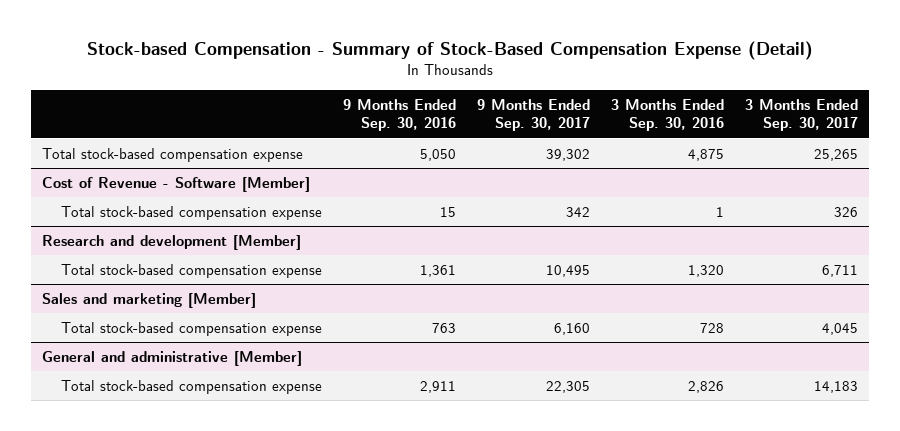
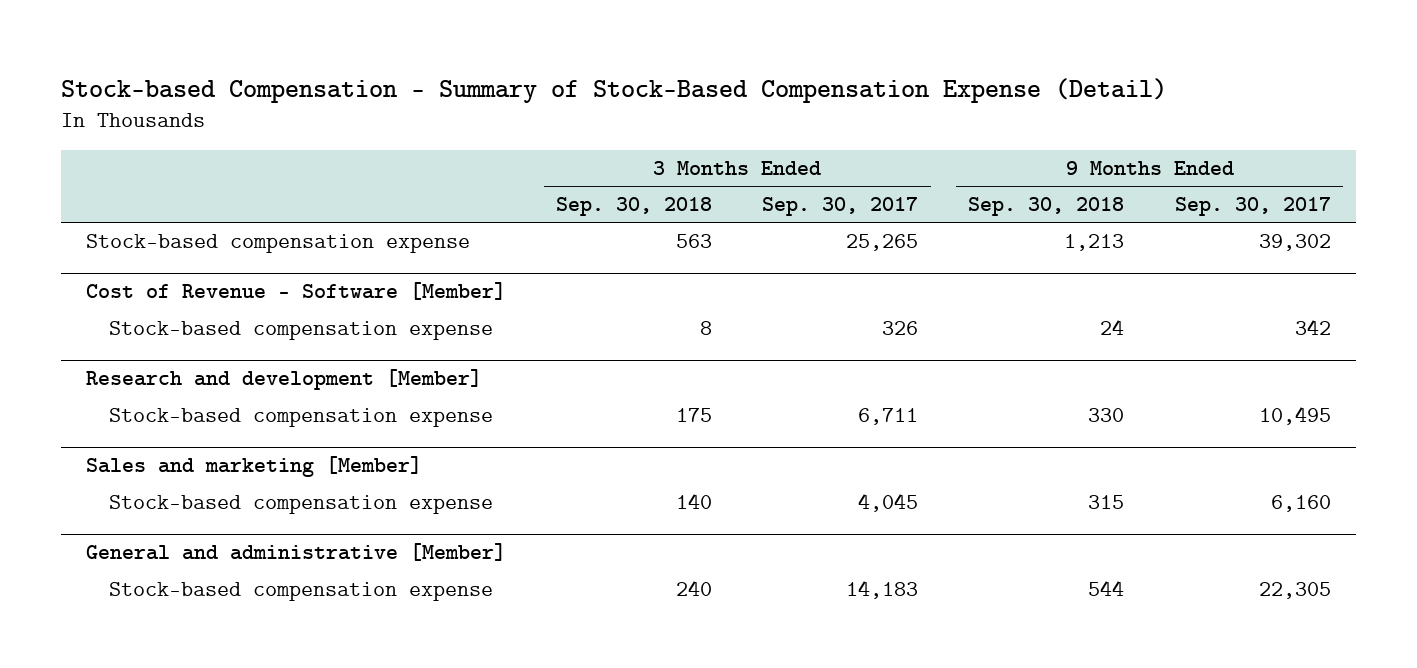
[342,98,456,132] 9 Months Ended Sep. 30, 2016 -> none
[611,98,725,132] 3 Months Ended Sep. 30, 2016 -> none
none -> [556,197,713,217] Sep. 30, 2018
none -> [968,197,1125,217] Sep. 30, 2018
[41,147,303,162] Total stock-based compensation expense -> [86,233,471,253] Stock-based compensation expense
[60,205,322,220] Total stock-based compensation expense -> [109,320,494,340] Stock-based compensation expense
[60,263,322,278] Total stock-based compensation expense -> [109,407,494,427] Stock-based compensation expense
[60,321,322,336] Total stock-based compensation expense -> [109,494,494,514] Stock-based compensation expense
[60,379,322,394] Total stock-based compensation expense -> [109,581,494,601] Stock-based compensation expense

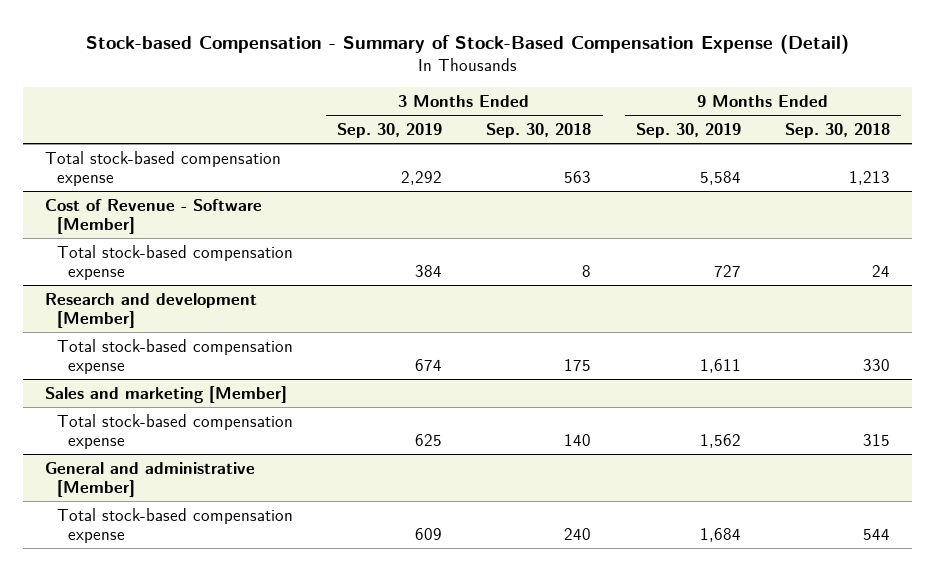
[762,197,919,217] Sep. 30, 2017 -> none
[1174,197,1331,217] Sep. 30, 2017 -> none
none -> [337,122,443,138] Sep. 30, 2019
none -> [635,122,741,138] Sep. 30, 2019
[86,233,471,253] Stock-based compensation expense -> [45,150,282,186] Total stock-based compensation expense
[109,320,494,340] Stock-based compensation expense -> [56,244,293,280] Total stock-based compensation expense
[109,407,494,427] Stock-based compensation expense -> [56,338,293,374] Total stock-based compensation expense
[109,494,494,514] Stock-based compensation expense -> [56,413,293,449] Total stock-based compensation expense
[109,581,494,601] Stock-based compensation expense -> [56,507,293,543] Total stock-based compensation expense

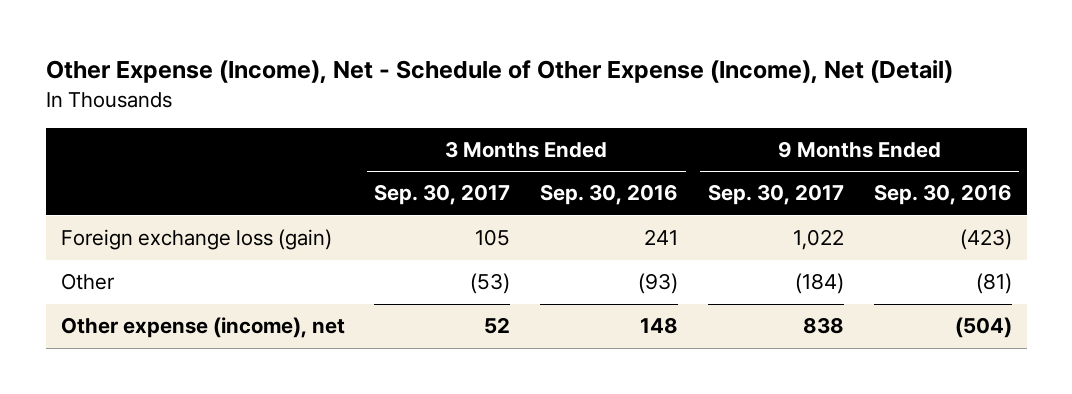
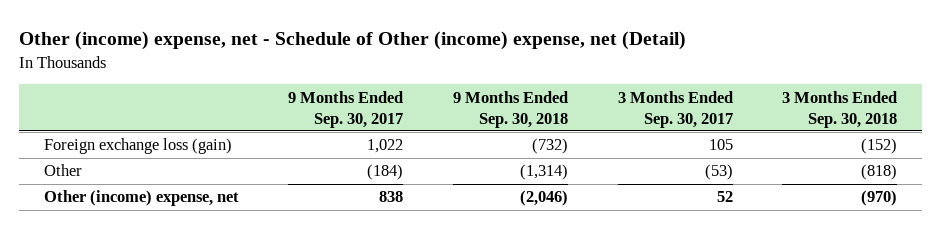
[45,60,953,84] Other Expense (Income), Net - Schedule of Other Expense (Income), Net (Detail) -> [19,31,687,51] Other (income) expense, net - Schedule of Other (income) expense, net (Detail)
[540,184,679,206] Sep. 30, 2016 -> none
[873,184,1012,206] Sep. 30, 2016 -> none
none -> [452,90,568,128] 9 Months Ended Sep. 30, 2018
none -> [782,90,898,128] 3 Months Ended Sep. 30, 2018
[60,317,345,339] Other expense (income), net -> [43,190,239,207] Other (income) expense, net

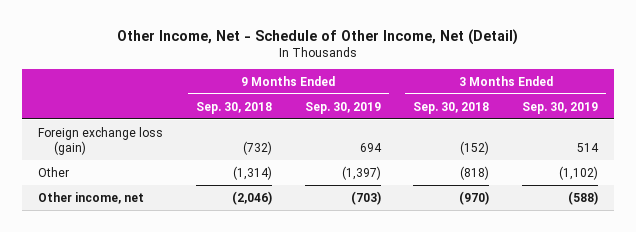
[19,31,687,51] Other (income) expense, net - Schedule of Other (income) expense, net (Detail) -> [117,28,519,45] Other Income, Net - Schedule of Other Income, Net (Detail)
[288,90,404,128] 9 Months Ended Sep. 30, 2017 -> none
[617,90,733,128] 3 Months Ended Sep. 30, 2017 -> none
none -> [304,101,381,114] Sep. 30, 2019
none -> [521,101,598,114] Sep. 30, 2019
[43,190,239,207] Other (income) expense, net -> [38,191,145,204] Other income, net

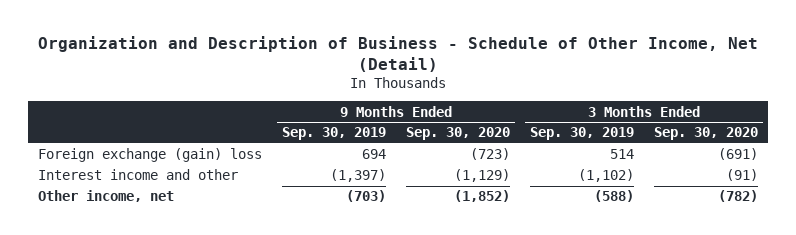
[117,28,519,45] Other Income, Net - Schedule of Other Income, Net (Detail) -> [38,35,759,72] Organization and Description of Business - Schedule of Other Income, Net (Detail)
[196,101,273,114] Sep. 30, 2018 -> none
[413,101,490,114] Sep. 30, 2018 -> none
none -> [406,127,511,141] Sep. 30, 2020
none -> [654,127,759,141] Sep. 30, 2020
[38,126,164,156] Foreign exchange loss (gain) -> [37,148,262,163] Foreign exchange (gain) loss
[38,166,70,177] Other -> [37,169,238,181] Interest income and other

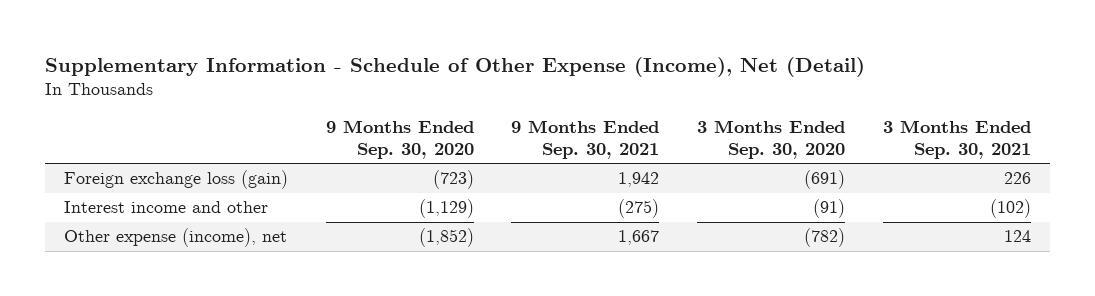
[38,35,759,72] Organization and Description of Business - Schedule of Other Income, Net (Detail) -> [44,56,865,77] Supplementary Information - Schedule of Other Expense (Income), Net (Detail)
[281,127,386,141] Sep. 30, 2019 -> none
[530,127,635,141] Sep. 30, 2019 -> none
none -> [511,120,660,159] 9 Months Ended Sep. 30, 2021
none -> [883,120,1032,159] 3 Months Ended Sep. 30, 2021
[37,148,262,163] Foreign exchange (gain) loss -> [63,170,288,190] Foreign exchange loss (gain)
[37,190,174,203] Other income, net -> [63,228,287,248] Other expense (income), net

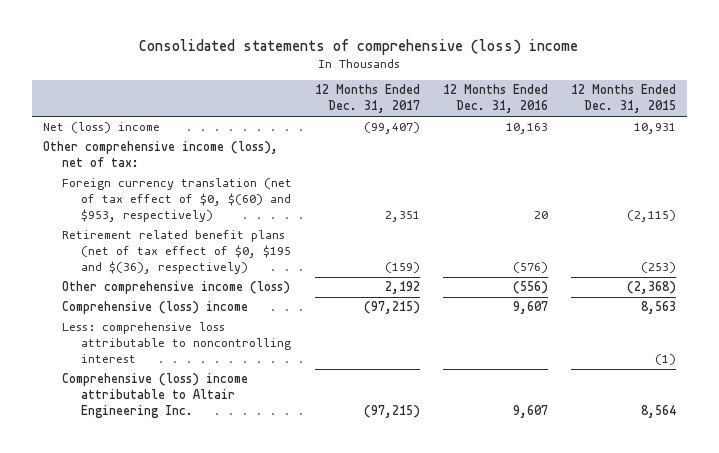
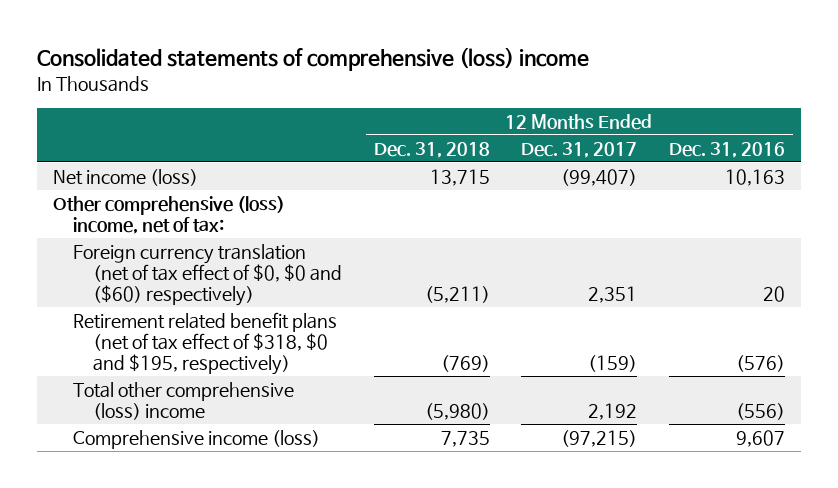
[570,84,676,114] 12 Months Ended Dec. 31, 2015 -> none
none -> [373,141,490,158] Dec. 31, 2018
[62,301,249,315] Comprehensive (loss) income -> none
[62,322,292,364] Less: comprehensive loss attributable to noncontrolling interest -> none
[42,122,160,134] Net (loss) income -> [52,168,198,186] Net income (loss)
[42,141,278,168] Other comprehensive income (loss), net of tax: -> [52,195,285,235] Other comprehensive (loss) income, net of tax:
[62,178,293,223] Foreign currency translation (net of tax effect of $0, $(60) and $953, respectively) -> [73,243,343,307] Foreign currency translation (net of tax effect of $0, $0 and ($60) respectively)
[62,230,292,275] Retirement related benefit plans (net of tax effect of $0, $195 and $(36), respectively) -> [73,311,338,376] Retirement related benefit plans (net of tax effect of $318, $0 and $195, respectively)
[62,281,291,295] Other comprehensive income (loss) -> [73,381,295,421] Total other comprehensive (loss) income
[62,373,249,419] Comprehensive (loss) income attributable to Altair Engineering Inc. -> [73,429,321,449] Comprehensive income (loss)

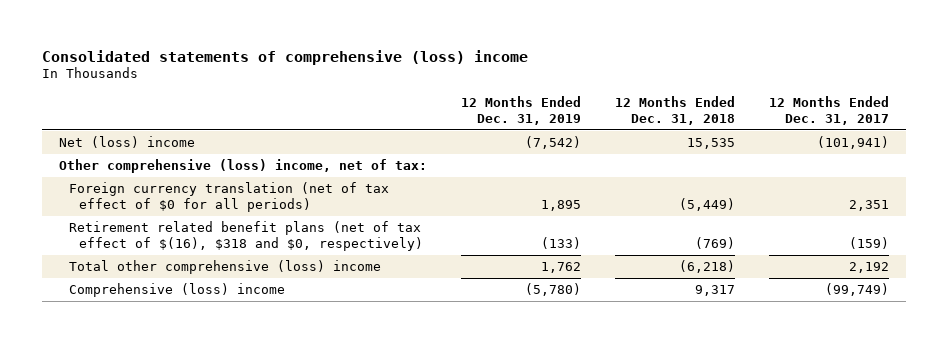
[668,141,785,158] Dec. 31, 2016 -> none
none -> [461,95,582,125] 12 Months Ended Dec. 31, 2019
[52,168,198,186] Net income (loss) -> [59,136,196,149] Net (loss) income
[429,168,490,186] 13,715 -> [687,138,736,150] 15,535
[561,168,638,186] (99,407) -> [817,136,890,150] (101,941)
[73,243,343,307] Foreign currency translation (net of tax effect of $0, $0 and ($60) respectively) -> [69,182,390,213] Foreign currency translation (net of tax effect of $0 for all periods)
[424,286,490,304] (5,211) -> [679,198,736,212] (5,449)
[73,311,338,376] Retirement related benefit plans (net of tax effect of $318, $0 and $195, respectively) -> [69,221,424,252] Retirement related benefit plans (net of tax effect of $(16), $318 and $0, respectively)
[424,403,490,421] (5,980) -> [679,260,736,274] (6,218)
[73,429,321,449] Comprehensive income (loss) -> [69,283,286,298] Comprehensive (loss) income
[440,430,490,447] 7,735 -> [695,285,736,297] 9,317
[561,429,638,447] (97,215) -> [825,283,890,297] (99,749)

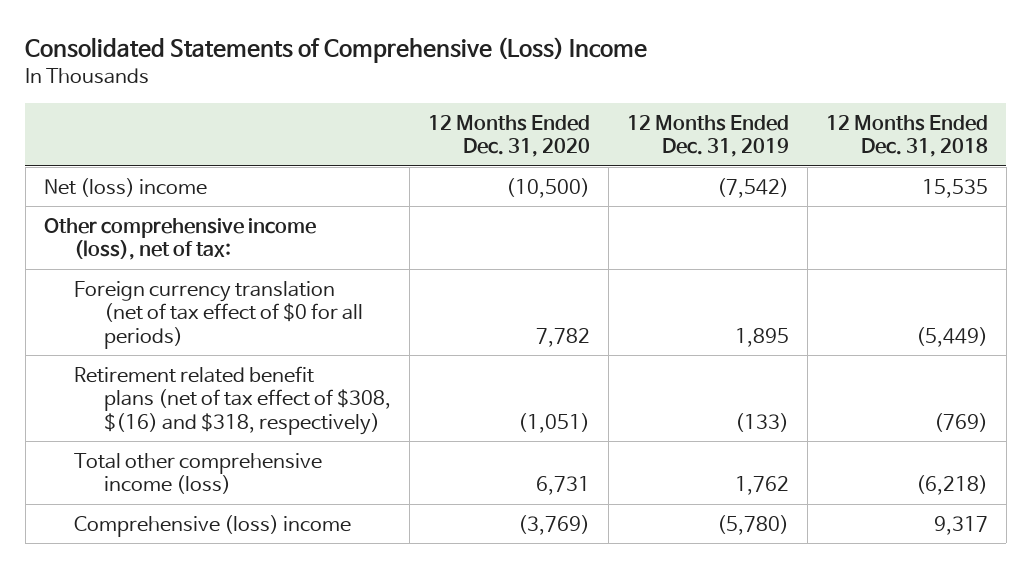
[42,49,529,65] Consolidated statements of comprehensive (loss) income -> [25,37,648,64] Consolidated Statements of Comprehensive (Loss) Income
[769,95,890,125] 12 Months Ended Dec. 31, 2017 -> none
none -> [428,114,591,158] 12 Months Ended Dec. 31, 2020
[59,159,428,174] Other comprehensive (loss) income, net of tax: -> [43,217,316,261] Other comprehensive income (loss), net of tax:
[69,221,424,252] Retirement related benefit plans (net of tax effect of $(16), $318 and $0, respectively) -> [73,365,392,435] Retirement related benefit plans (net of tax effect of $308, $(16) and $318, respectively)
[69,260,382,275] Total other comprehensive (loss) income -> [73,452,322,495] Total other comprehensive income (loss)

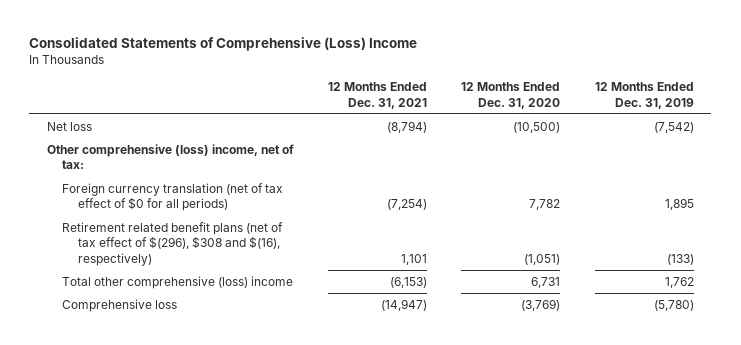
[825,114,988,158] 12 Months Ended Dec. 31, 2018 -> none
none -> [328,82,428,109] 12 Months Ended Dec. 31, 2021
[43,177,207,197] Net (loss) income -> [46,121,92,131] Net loss
[43,217,316,261] Other comprehensive income (loss), net of tax: -> [46,143,294,170] Other comprehensive (loss) income, net of tax:
[73,365,392,435] Retirement related benefit plans (net of tax effect of $308, $(16) and $318, respectively) -> [62,221,284,266] Retirement related benefit plans (net of tax effect of $(296), $308 and $(16), respectively)
[73,452,322,495] Total other comprehensive income (loss) -> [62,275,294,289] Total other comprehensive (loss) income
[73,514,351,537] Comprehensive (loss) income -> [62,298,178,312] Comprehensive loss

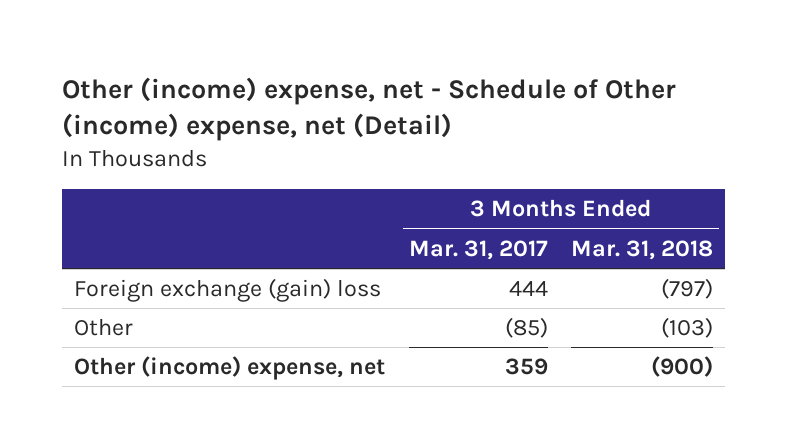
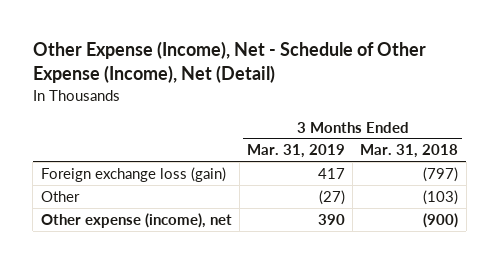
[62,77,677,142] Other (income) expense, net - Schedule of Other (income) expense, net (Detail) -> [32,41,426,84] Other Expense (Income), Net - Schedule of Other Expense (Income), Net (Detail)
[408,239,548,260] Mar. 31, 2017 -> none
none -> [246,144,345,159] Mar. 31, 2019
[74,278,382,303] Foreign exchange (gain) loss -> [40,166,226,182] Foreign exchange loss (gain)
[74,356,386,381] Other (income) expense, net -> [40,212,232,228] Other expense (income), net

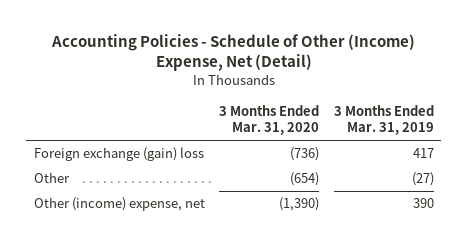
[32,41,426,84] Other Expense (Income), Net - Schedule of Other Expense (Income), Net (Detail) -> [50,33,415,72] Accounting Policies - Schedule of Other (Income) Expense, Net (Detail)
[360,144,459,159] Mar. 31, 2018 -> none
none -> [219,104,320,136] 3 Months Ended Mar. 31, 2020
[40,166,226,182] Foreign exchange loss (gain) -> [33,147,204,162] Foreign exchange (gain) loss
[40,212,232,228] Other expense (income), net -> [33,197,205,212] Other (income) expense, net

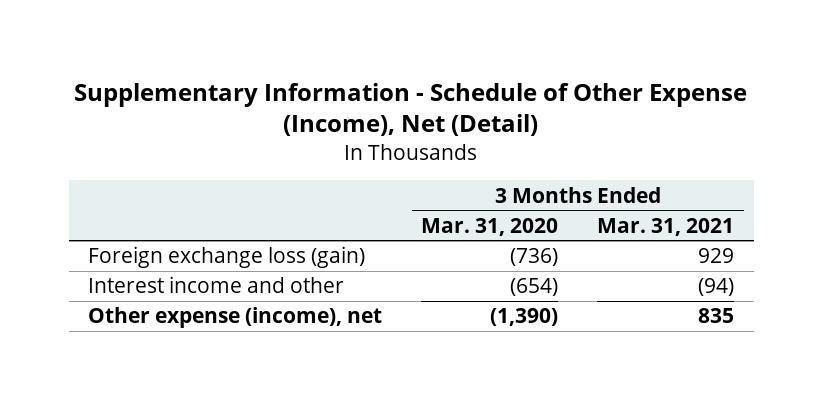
[50,33,415,72] Accounting Policies - Schedule of Other (Income) Expense, Net (Detail) -> [74,82,748,137] Supplementary Information - Schedule of Other Expense (Income), Net (Detail)
[333,104,434,136] 3 Months Ended Mar. 31, 2019 -> none
none -> [597,217,735,236] Mar. 31, 2021
[33,147,204,162] Foreign exchange (gain) loss -> [88,246,366,269] Foreign exchange loss (gain)
[33,172,70,184] Other -> [88,276,345,294] Interest income and other
[33,197,205,212] Other (income) expense, net -> [88,307,383,329] Other expense (income), net

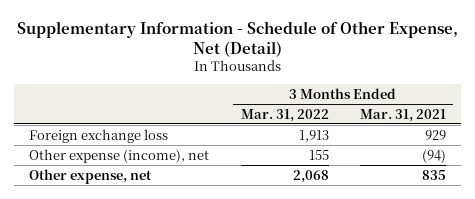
[74,82,748,137] Supplementary Information - Schedule of Other Expense (Income), Net (Detail) -> [16,20,458,57] Supplementary Information - Schedule of Other Expense, Net (Detail)
[421,217,559,236] Mar. 31, 2020 -> none
none -> [240,108,329,122] Mar. 31, 2022
[88,276,345,294] Interest income and other -> none
[88,246,366,269] Foreign exchange loss (gain) -> [29,128,169,143] Foreign exchange loss
[698,308,735,324] 835 -> [421,148,446,163] (94)
none -> [29,168,153,184] Other expense, net

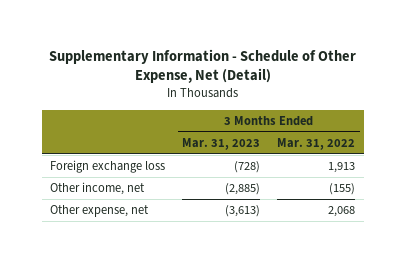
[359,108,446,122] Mar. 31, 2021 -> none
none -> [182,137,261,150] Mar. 31, 2023
[29,148,210,163] Other expense (income), net -> [50,182,146,196] Other income, net
[308,149,329,160] 155 -> [329,183,356,196] (155)

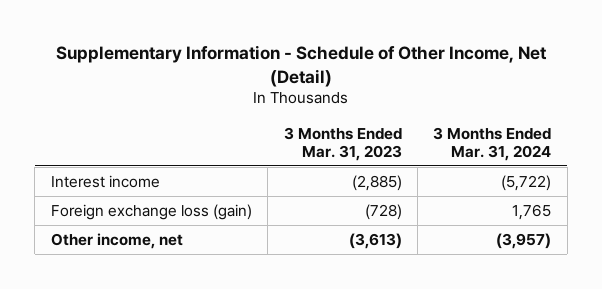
[48,49,356,84] Supplementary Information - Schedule of Other Expense, Net (Detail) -> [56,44,548,87] Supplementary Information - Schedule of Other Income, Net (Detail)
[277,137,356,150] Mar. 31, 2022 -> none
none -> [433,126,552,161] 3 Months Ended Mar. 31, 2024
[50,205,150,218] Other expense, net -> none
none -> [50,174,160,188] Interest income
[50,160,166,174] Foreign exchange loss -> [50,203,252,220] Foreign exchange loss (gain)
[225,183,261,196] (2,885) -> [348,232,402,249] (3,613)

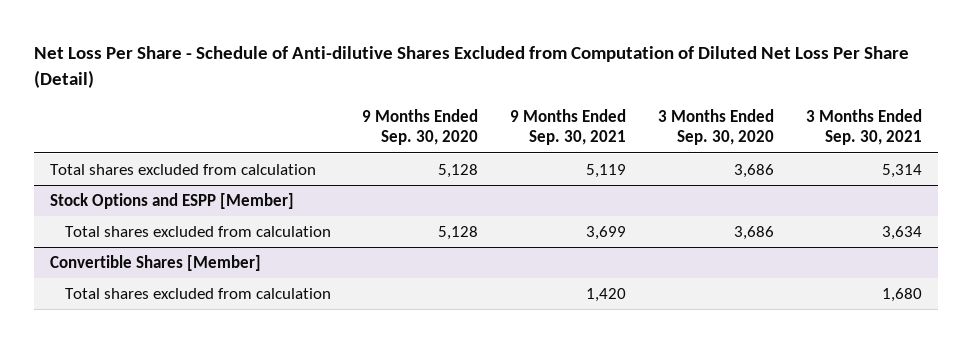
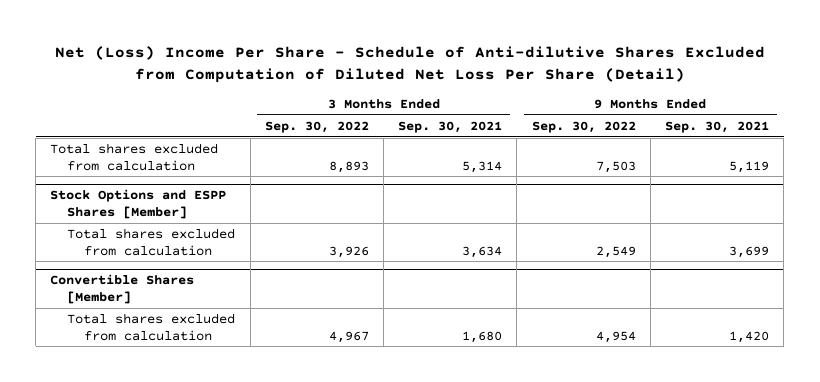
[33,46,909,88] Net Loss Per Share - Schedule of Anti-dilutive Shares Excluded from Computation of Diluted Net Loss Per Share (Detail) -> [54,46,765,84] Net (Loss) Income Per Share - Schedule of Anti-dilutive Shares Excluded from Computation of Diluted Net Loss Per Share (Detail)
[362,108,479,146] 9 Months Ended Sep. 30, 2020 -> none
[658,108,775,146] 3 Months Ended Sep. 30, 2020 -> none
none -> [264,120,369,133] Sep. 30, 2022
none -> [531,120,636,133] Sep. 30, 2022
[49,192,294,209] Stock Options and ESPP [Member] -> [50,189,227,219] Stock Options and ESPP Shares [Member]

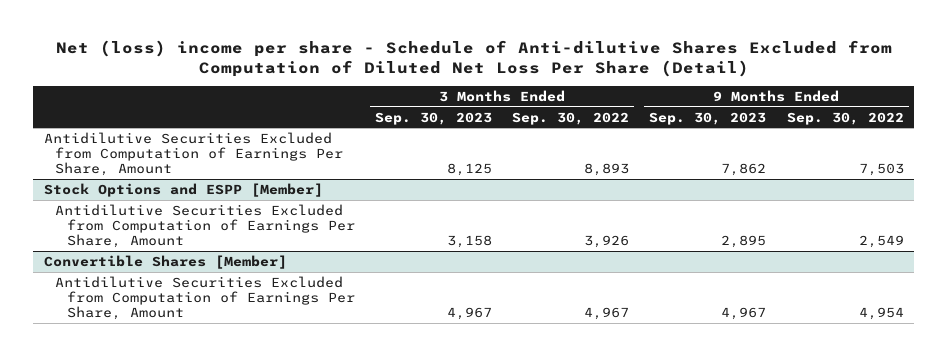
[54,46,765,84] Net (Loss) Income Per Share - Schedule of Anti-dilutive Shares Excluded from Computation of Diluted Net Loss Per Share (Detail) -> [55,40,892,78] Net (loss) income per share - Schedule of Anti-dilutive Shares Excluded from Computation of Diluted Net Loss Per Share (Detail)
[398,120,503,133] Sep. 30, 2021 -> none
[665,120,770,133] Sep. 30, 2021 -> none
none -> [374,111,492,125] Sep. 30, 2023
none -> [649,111,767,125] Sep. 30, 2023
[50,143,219,171] Total shares excluded from calculation -> [43,131,344,177] Antidilutive Securities Excluded from Computation of Earnings Per Share, Amount
[50,189,227,219] Stock Options and ESPP Shares [Member] -> [43,182,323,197] Stock Options and ESPP [Member]
[67,228,236,256] Total shares excluded from calculation -> [55,203,355,249] Antidilutive Securities Excluded from Computation of Earnings Per Share, Amount
[67,313,236,341] Total shares excluded from calculation -> [55,275,355,321] Antidilutive Securities Excluded from Computation of Earnings Per Share, Amount

